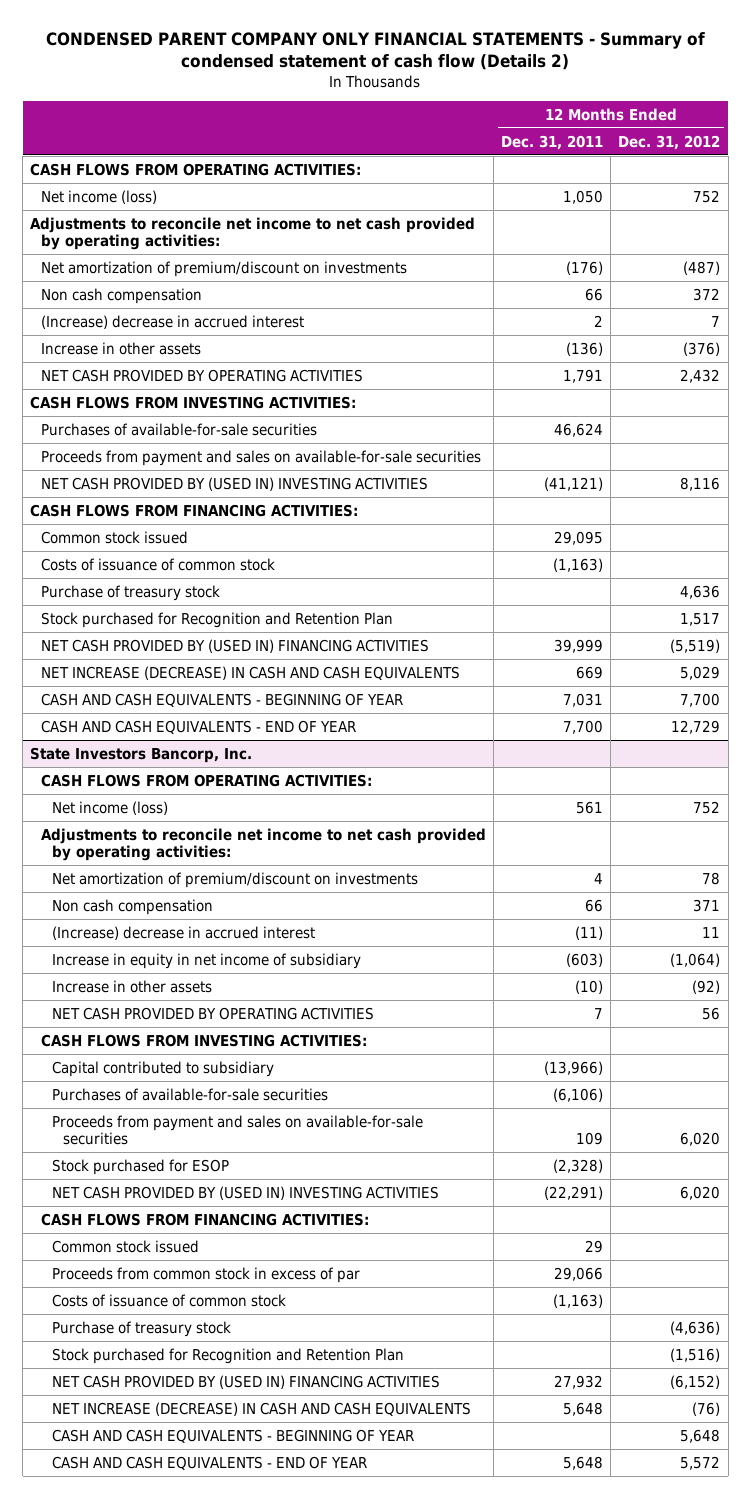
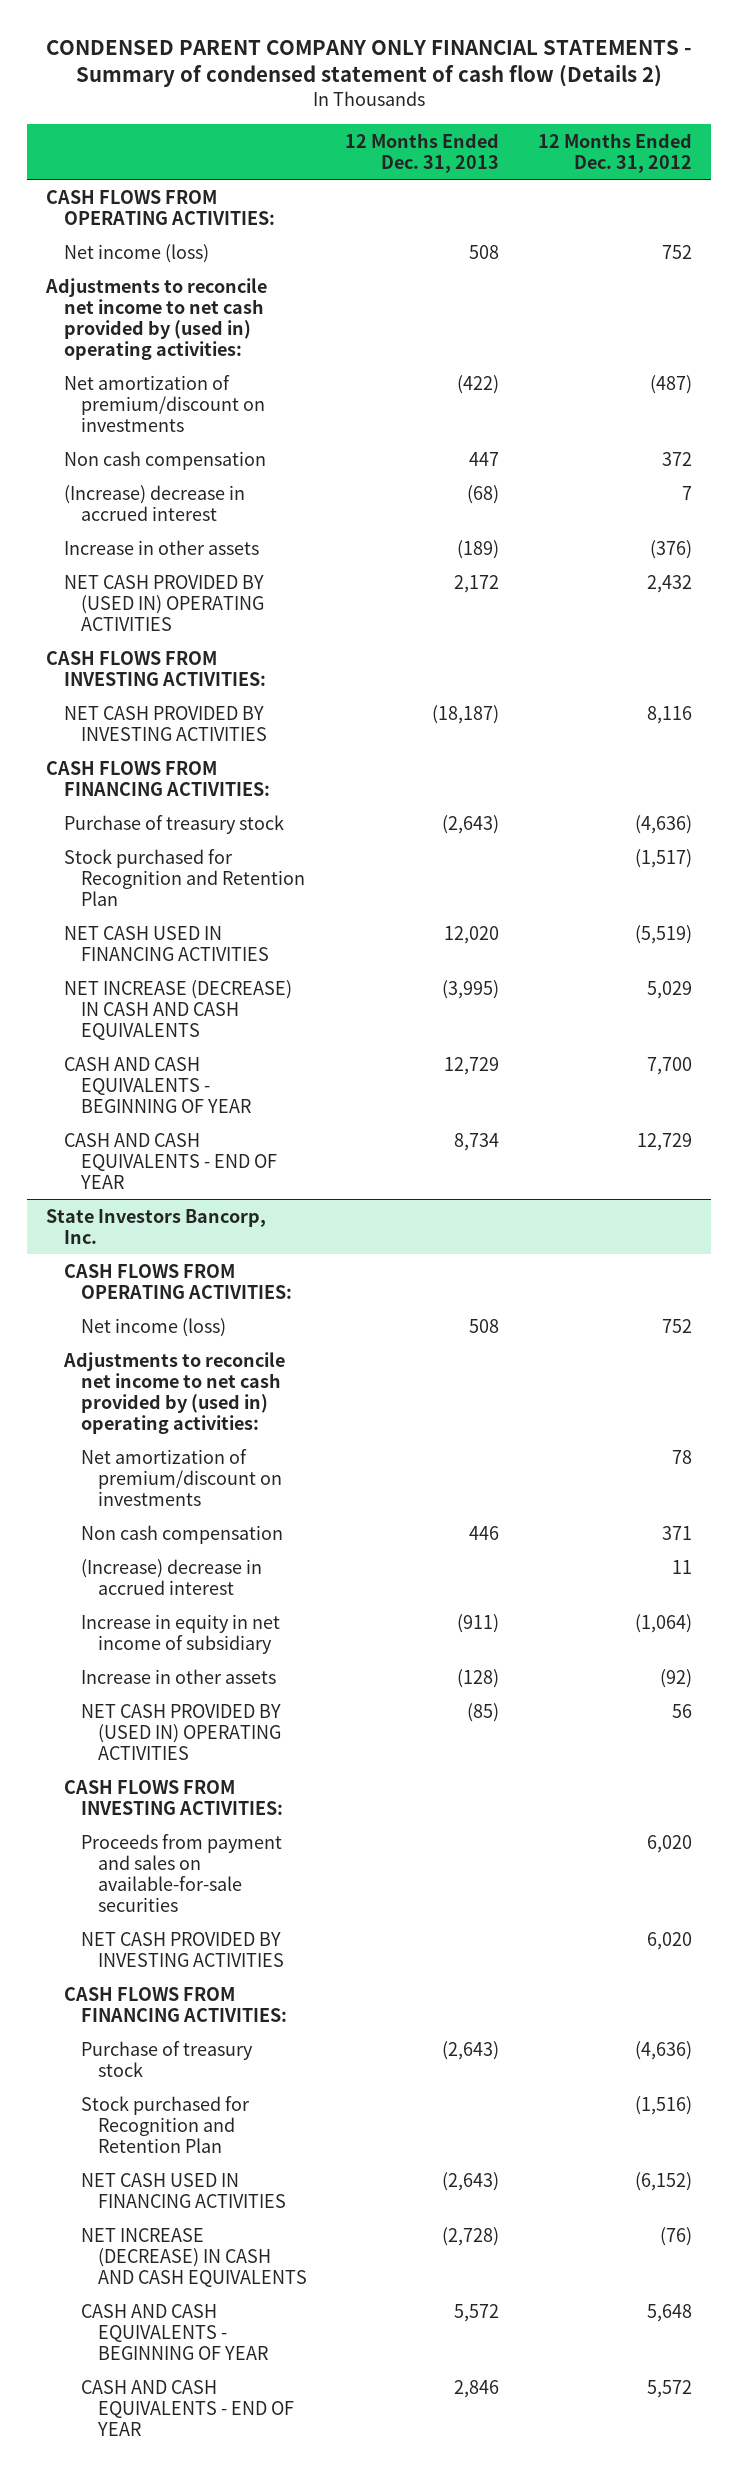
[501,134,604,150] Dec. 31, 2011 -> none
none -> [345,132,500,173] 12 Months Ended Dec. 31, 2013
[30,216,476,251] Adjustments to reconcile net income to net cash provided by operating activities: -> [45,277,268,360] Adjustments to reconcile net income to net cash provided by (used in) operating activities:
[41,368,364,382] NET CASH PROVIDED BY OPERATING ACTIVITIES -> [63,574,264,631] NET CASH PROVIDED BY (USED IN) OPERATING ACTIVITIES
[41,422,318,436] Purchases of available-for-sale securities -> none
[41,449,482,466] Proceeds from payment and sales on available-for-sale securities -> none
[41,476,429,491] NET CASH PROVIDED BY (USED IN) INVESTING ACTIVITIES -> [63,705,267,741] NET CASH PROVIDED BY INVESTING ACTIVITIES
[41,530,189,544] Common stock issued -> none
[41,557,276,571] Costs of issuance of common stock -> none
[680,584,721,599] 4,636 -> [634,814,692,834] (4,636)
[680,612,721,626] 1,517 -> [634,848,692,868] (1,517)
[41,638,430,653] NET CASH PROVIDED BY (USED IN) FINANCING ACTIVITIES -> [63,925,269,961] NET CASH USED IN FINANCING ACTIVITIES
[41,827,487,862] Adjustments to reconcile net income to net cash provided by operating activities: -> [62,1351,285,1434] Adjustments to reconcile net income to net cash provided by (used in) operating activities:
[52,1006,375,1020] NET CASH PROVIDED BY OPERATING ACTIVITIES -> [80,1703,282,1760] NET CASH PROVIDED BY (USED IN) OPERATING ACTIVITIES
[52,1060,275,1077] Capital contributed to subsidiary -> none
[52,1087,329,1101] Purchases of available-for-sale securities -> none
[52,1158,230,1175] Stock purchased for ESOP -> none
[52,1185,440,1200] NET CASH PROVIDED BY (USED IN) INVESTING ACTIVITIES -> [80,1931,285,1967] NET CASH PROVIDED BY INVESTING ACTIVITIES
[52,1239,200,1253] Common stock issued -> none
[52,1266,361,1283] Proceeds from common stock in excess of par -> none
[52,1293,287,1307] Costs of issuance of common stock -> none
[52,1374,441,1389] NET CASH PROVIDED BY (USED IN) FINANCING ACTIVITIES -> [80,2172,287,2208] NET CASH USED IN FINANCING ACTIVITIES

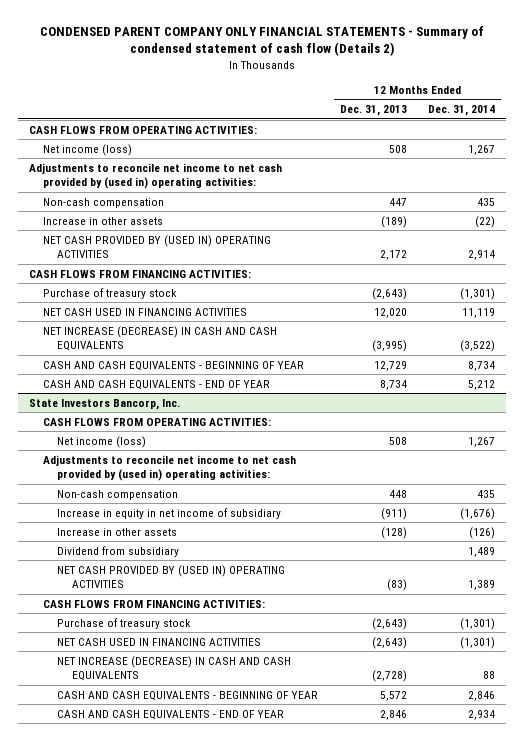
[537,132,692,173] 12 Months Ended Dec. 31, 2012 -> none
none -> [428,105,496,117] Dec. 31, 2014
[63,374,265,432] Net amortization of premium/discount on investments -> none
[63,484,245,521] (Increase) decrease in accrued interest -> none
[63,450,266,470] Non cash compensation -> [43,197,165,208] Non-cash compensation
[46,650,266,686] CASH FLOWS FROM INVESTING ACTIVITIES: -> none
[63,705,267,741] NET CASH PROVIDED BY INVESTING ACTIVITIES -> none
[63,848,305,906] Stock purchased for Recognition and Retention Plan -> none
[80,1448,283,1506] Net amortization of premium/discount on investments -> none
[80,1558,262,1595] (Increase) decrease in accrued interest -> none
[80,1524,283,1544] Non cash compensation -> [57,489,179,500] Non-cash compensation
[469,1525,500,1540] 446 -> [388,489,407,498] 448
[63,1779,283,1815] CASH FLOWS FROM INVESTING ACTIVITIES: -> none
[80,1833,282,1912] Proceeds from payment and sales on available-for-sale securities -> none
[80,1931,285,1967] NET CASH PROVIDED BY INVESTING ACTIVITIES -> none
none -> [57,545,180,557] Dividend from subsidiary
[467,1702,500,1722] (85) -> [386,579,407,592] (83)
[80,2095,250,2153] Stock purchased for Recognition and Retention Plan -> none

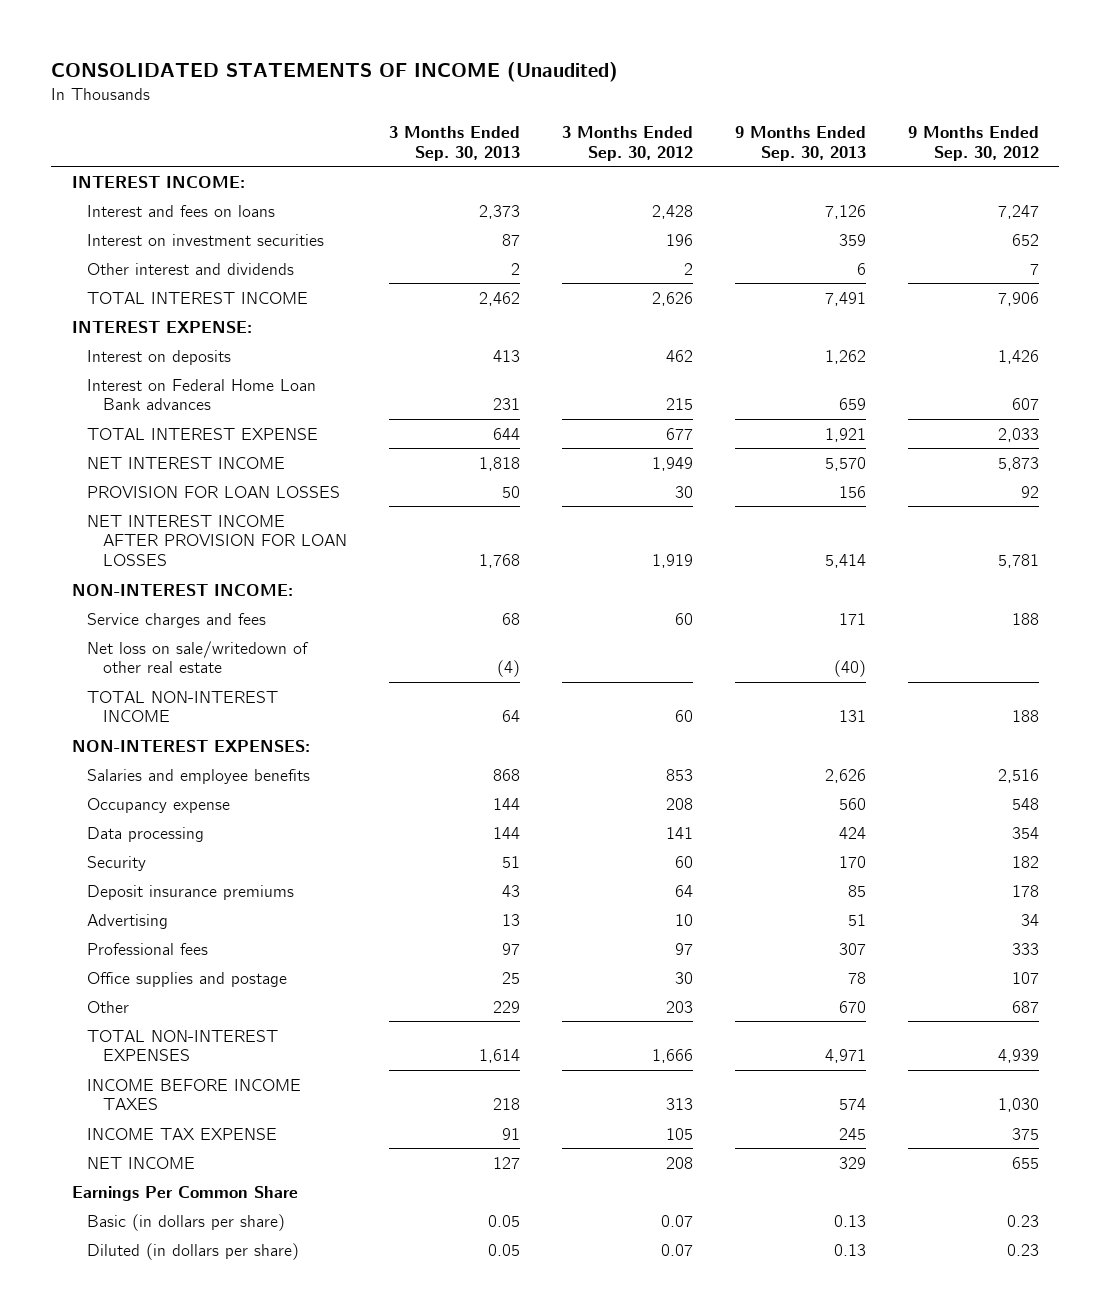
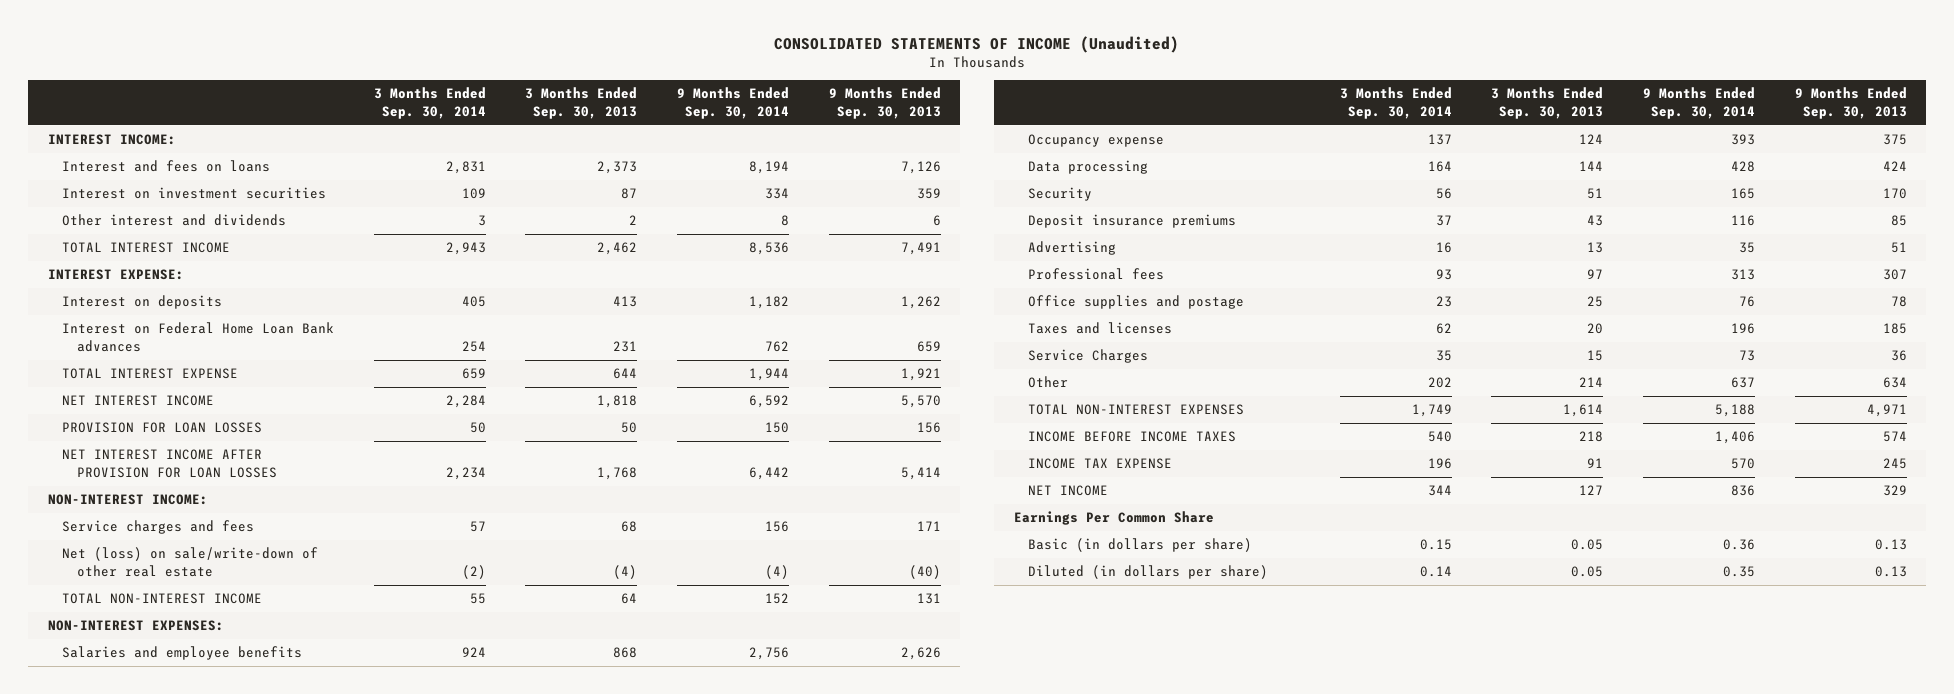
[561,125,693,161] 3 Months Ended Sep. 30, 2012 -> none
[907,125,1039,161] 9 Months Ended Sep. 30, 2012 -> none
none -> [373,87,486,119] 3 Months Ended Sep. 30, 2014
none -> [676,87,789,119] 9 Months Ended Sep. 30, 2014
[87,640,310,674] Net loss on sale/writedown of other real estate -> [62,547,319,577] Net (loss) on sale/write-down of other real estate
[492,797,520,810] 144 -> [1579,134,1604,145] 124
[838,797,866,810] 560 -> [1882,134,1907,146] 375
none -> [1028,322,1173,335] Taxes and licenses
none -> [1028,349,1149,364] Service Charges
[492,1000,520,1013] 229 -> [1579,377,1604,388] 214
[838,1000,866,1013] 670 -> [1882,377,1907,389] 634

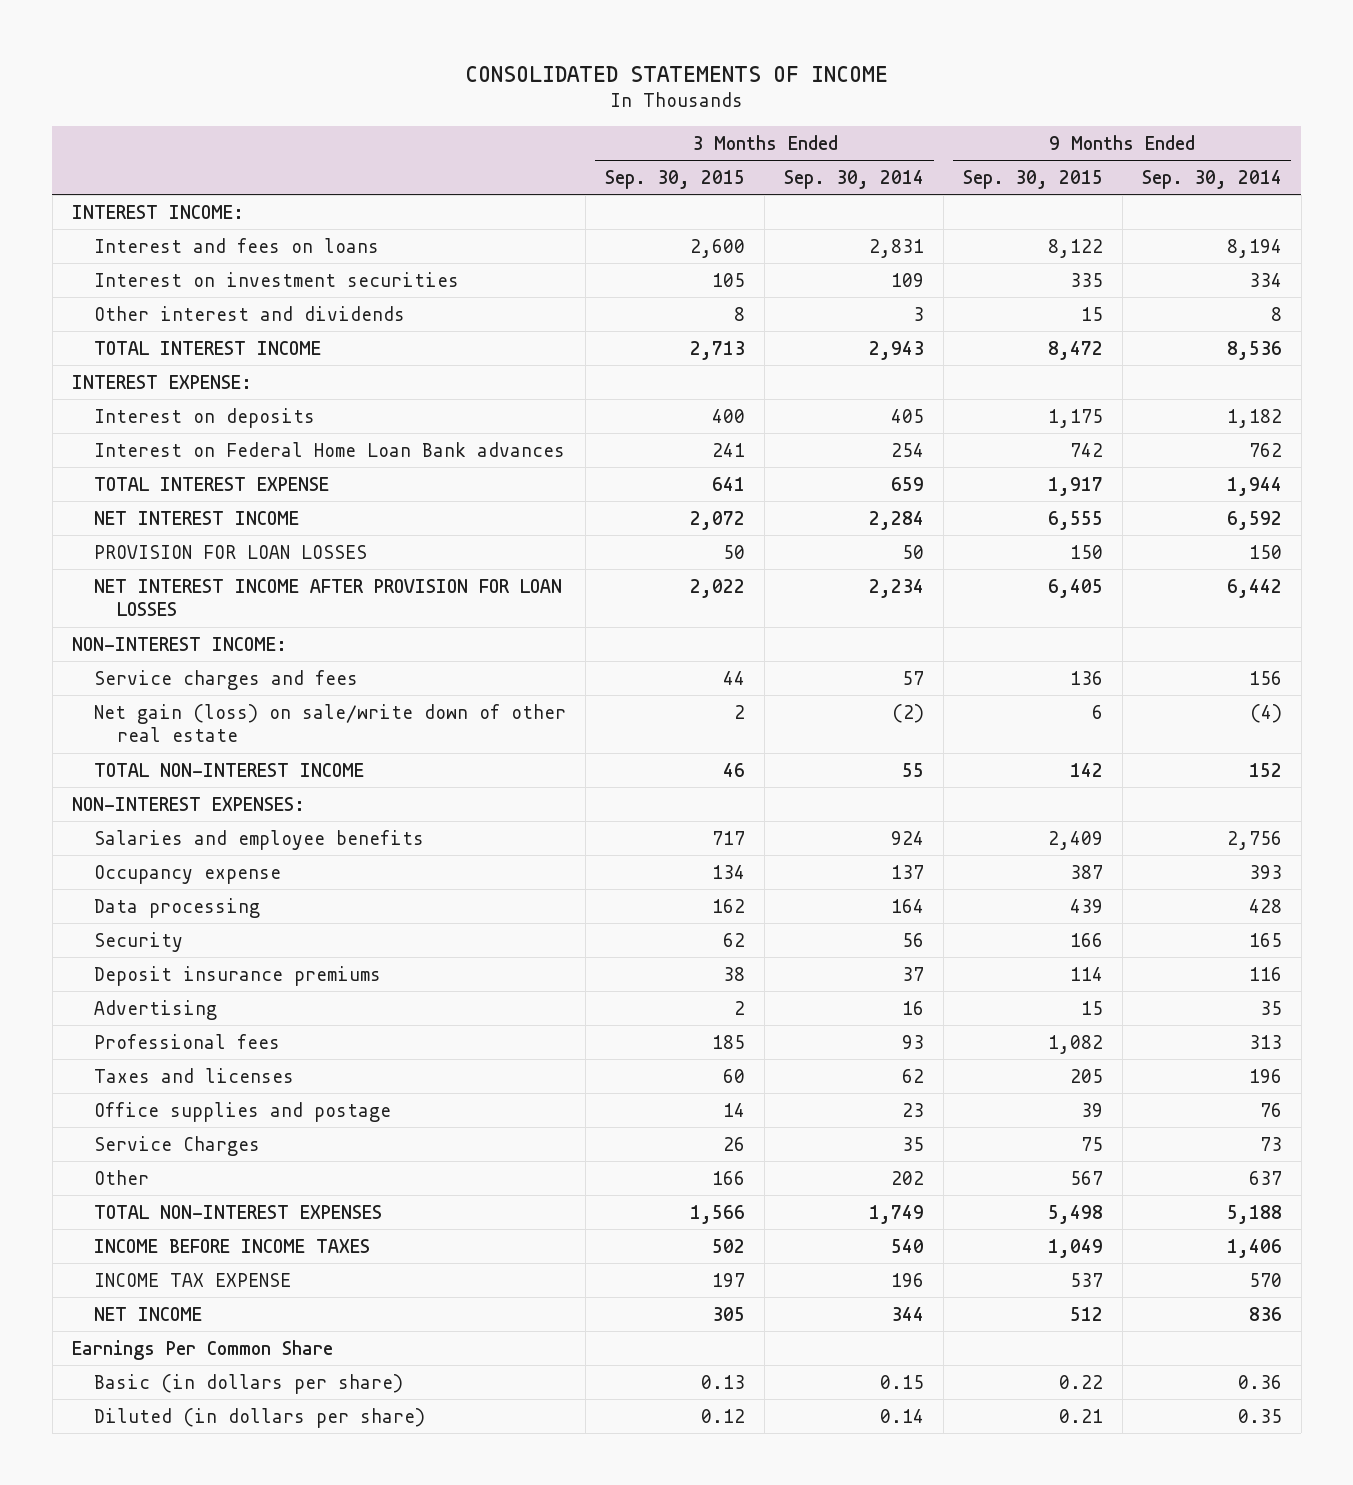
[774,35,1180,53] CONSOLIDATED STATEMENTS OF INCOME (Unaudited) -> [464,65,888,82] CONSOLIDATED STATEMENTS OF INCOME
[525,87,638,119] 3 Months Ended Sep. 30, 2013 -> none
[828,87,941,119] 9 Months Ended Sep. 30, 2013 -> none
none -> [605,169,746,189] Sep. 30, 2015
none -> [962,169,1103,189] Sep. 30, 2015
[62,547,319,577] Net (loss) on sale/write-down of other real estate -> [94,703,567,743] Net gain (loss) on sale/write down of other real estate
[1028,295,1245,310] Office supplies and postage -> [94,1101,392,1122] Office supplies and postage

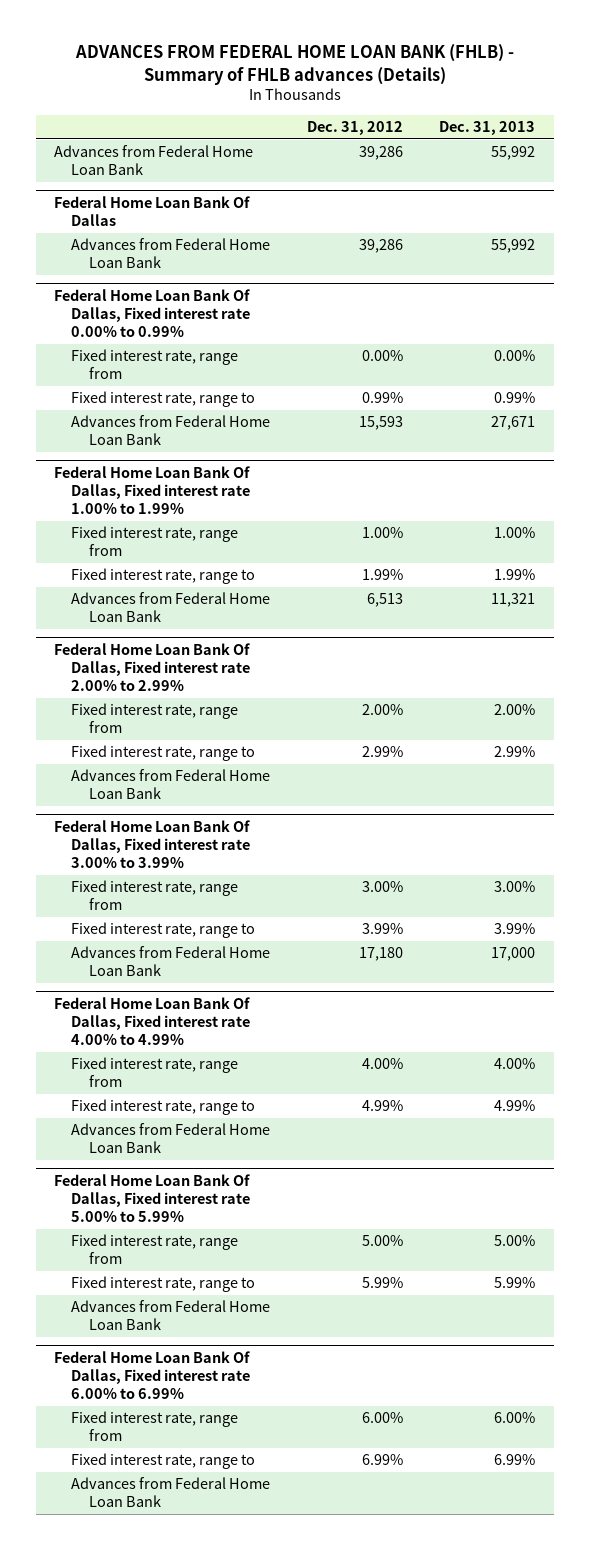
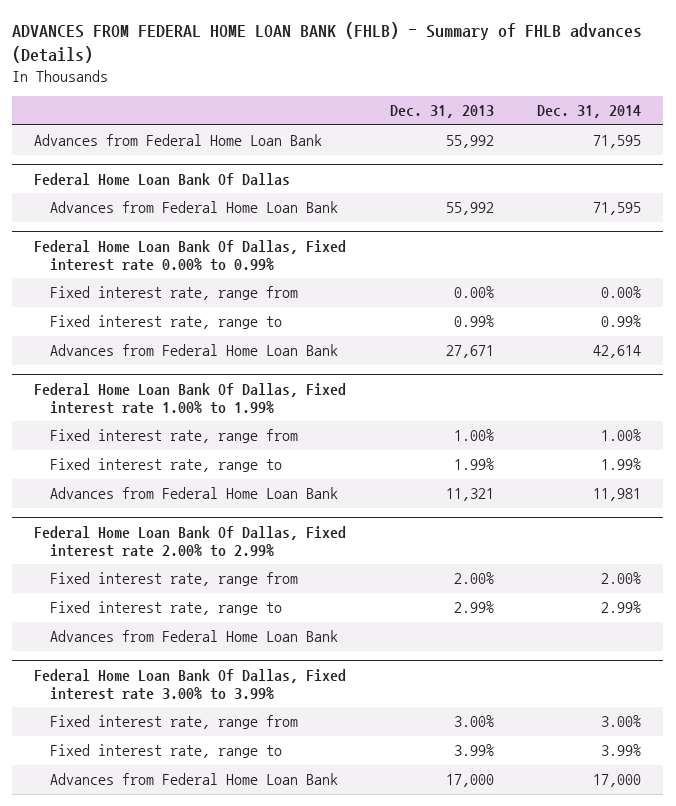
[306,121,403,136] Dec. 31, 2012 -> none
none -> [537,105,642,119] Dec. 31, 2014
[54,997,251,1046] Federal Home Loan Bank Of Dallas, Fixed interest rate 4.00% to 4.99% -> none
[71,1057,239,1088] Fixed interest rate, range from -> none
[71,1099,256,1116] Fixed interest rate, range to -> none
[71,1123,271,1154] Advances from Federal Home Loan Bank -> none
[54,1174,251,1223] Federal Home Loan Bank Of Dallas, Fixed interest rate 5.00% to 5.99% -> none
[71,1234,239,1265] Fixed interest rate, range from -> none
[71,1276,256,1293] Fixed interest rate, range to -> none
[71,1300,271,1331] Advances from Federal Home Loan Bank -> none
[54,1351,251,1400] Federal Home Loan Bank Of Dallas, Fixed interest rate 6.00% to 6.99% -> none
[71,1411,239,1442] Fixed interest rate, range from -> none
[71,1453,256,1470] Fixed interest rate, range to -> none
[71,1477,271,1508] Advances from Federal Home Loan Bank -> none

